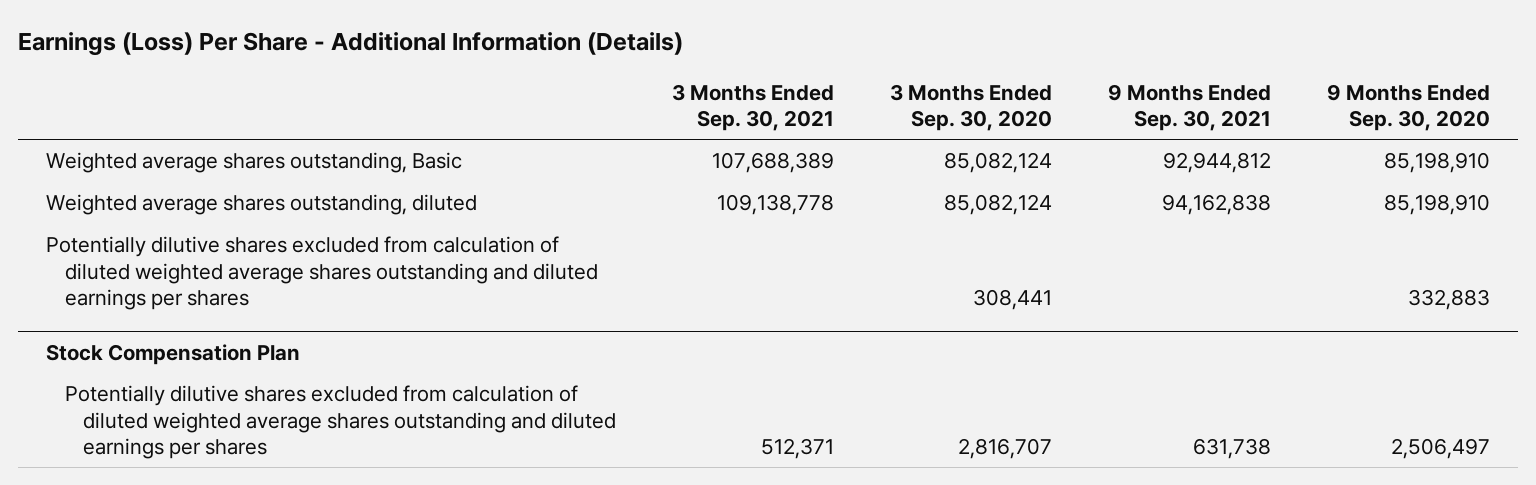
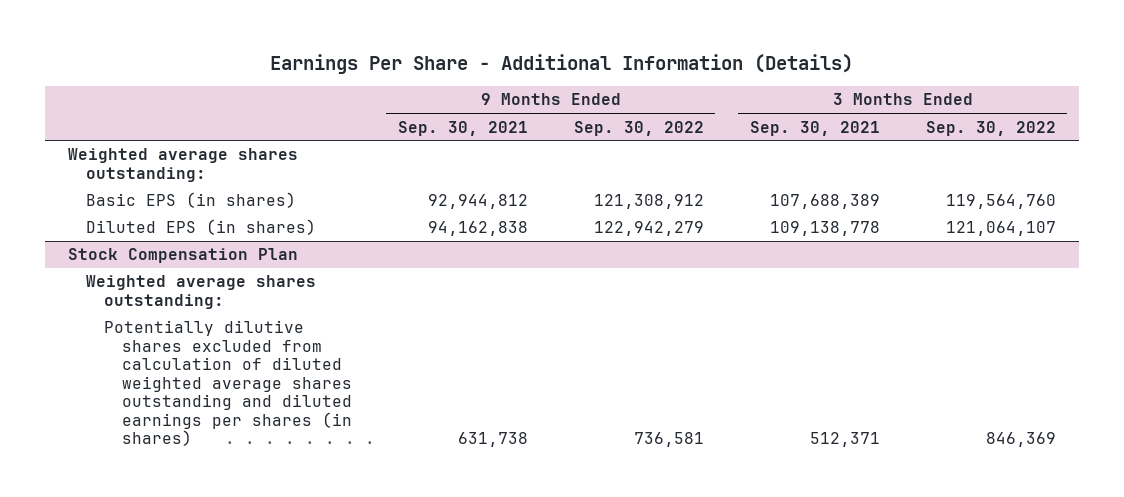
[18,32,684,57] Earnings (Loss) Per Share - Additional Information (Details) -> [270,54,854,75] Earnings Per Share - Additional Information (Details)
[890,83,1053,131] 3 Months Ended Sep. 30, 2020 -> none
[1327,83,1491,131] 9 Months Ended Sep. 30, 2020 -> none
none -> [573,120,704,136] Sep. 30, 2022
none -> [925,120,1056,136] Sep. 30, 2022
[45,236,598,310] Potentially dilutive shares excluded from calculation of diluted weighted average shares outstanding and diluted earnings per shares -> none
none -> [68,148,299,182] Weighted average shares outstanding:
[45,152,462,174] Weighted average shares outstanding, Basic -> [86,192,297,209] Basic EPS (in shares)
[45,194,477,216] Weighted average shares outstanding, diluted -> [86,219,317,236] Diluted EPS (in shares)
none -> [86,275,317,309] Weighted average shares outstanding:
[64,385,617,459] Potentially dilutive shares excluded from calculation of diluted weighted average shares outstanding and diluted earnings per shares -> [104,320,352,447] Potentially dilutive shares excluded from calculation of diluted weighted average shares outstanding and diluted earnings per shares (in shares)

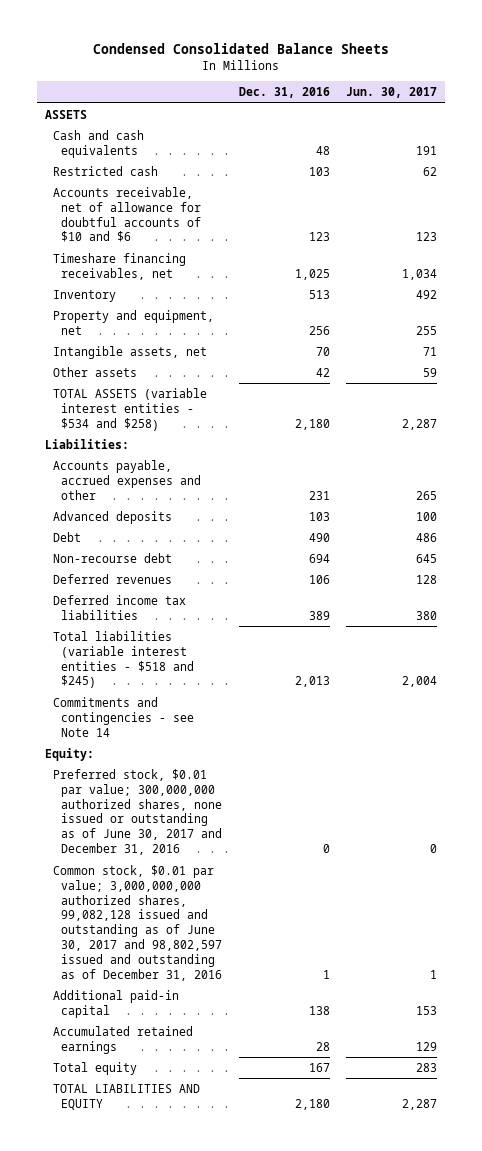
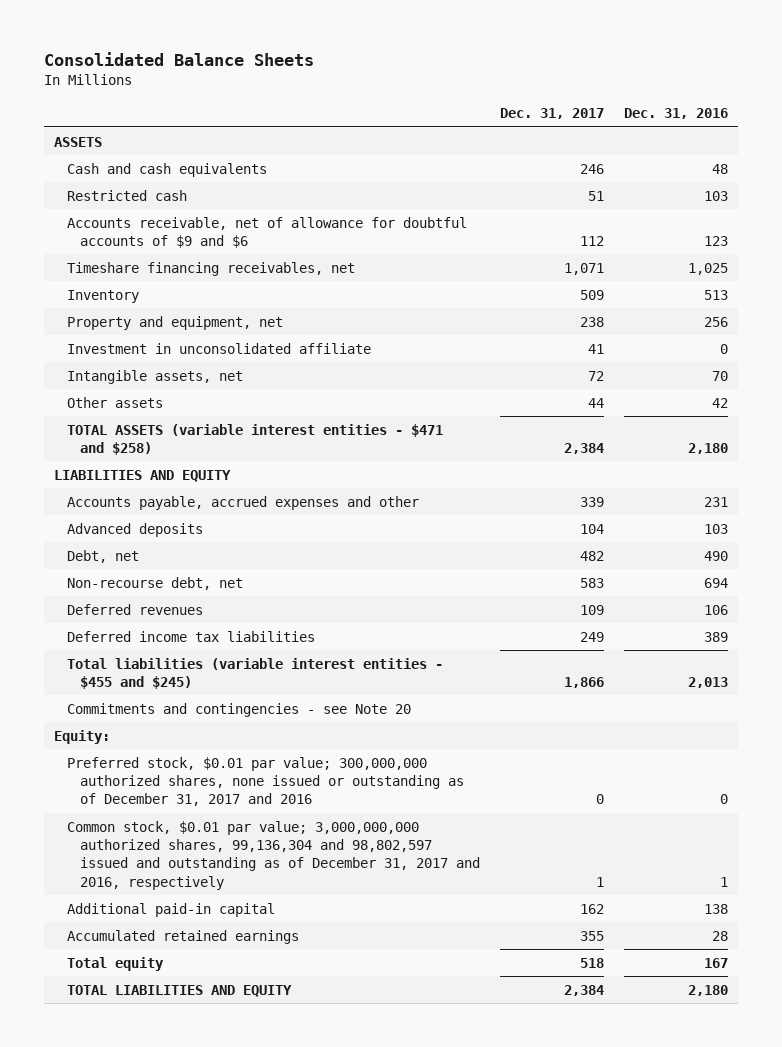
[92,43,389,55] Condensed Consolidated Balance Sheets -> [44,52,315,67] Consolidated Balance Sheets
[346,87,438,99] Jun. 30, 2017 -> none
none -> [500,108,605,120] Dec. 31, 2017
[52,186,202,243] Accounts receivable, net of allowance for doubtful accounts of $10 and $6 -> [67,216,468,249] Accounts receivable, net of allowance for doubtful accounts of $9 and $6
none -> [67,342,372,354] Investment in unconsolidated affiliate
[44,438,129,449] Liabilities: -> none
[52,387,207,431] TOTAL ASSETS (variable interest entities - $534 and $258) -> [67,423,444,456] TOTAL ASSETS (variable interest entities - $471 and $258)
none -> [53,469,231,482] LIABILITIES AND EQUITY
[52,531,81,542] Debt -> [67,549,140,563] Debt, net
[52,552,172,563] Non-recourse debt -> [67,576,244,590] Non-recourse debt, net
[52,630,195,689] Total liabilities (variable interest entities - $518 and $245) -> [67,657,444,690] Total liabilities (variable interest entities - $455 and $245)
[52,696,195,737] Commitments and contingencies - see Note 14 -> [67,702,412,717] Commitments and contingencies - see Note 20
[52,768,223,856] Preferred stock, $0.01 par value; 300,000,000 authorized shares, none issued or outstanding as of June 30, 2017 and December 31, 2016 -> [67,756,465,807] Preferred stock, $0.01 par value; 300,000,000 authorized shares, none issued or outstanding as of December 31, 2017 and 2016
[52,864,223,981] Common stock, $0.01 par value; 3,000,000,000 authorized shares, 99,082,128 issued and outstanding as of June 30, 2017 and 98,802,597 issued and outstanding as of December 31, 2016 -> [67,820,481,890] Common stock, $0.01 par value; 3,000,000,000 authorized shares, 99,136,304 and 98,802,597 issued and outstanding as of December 31, 2017 and 2016, respectively

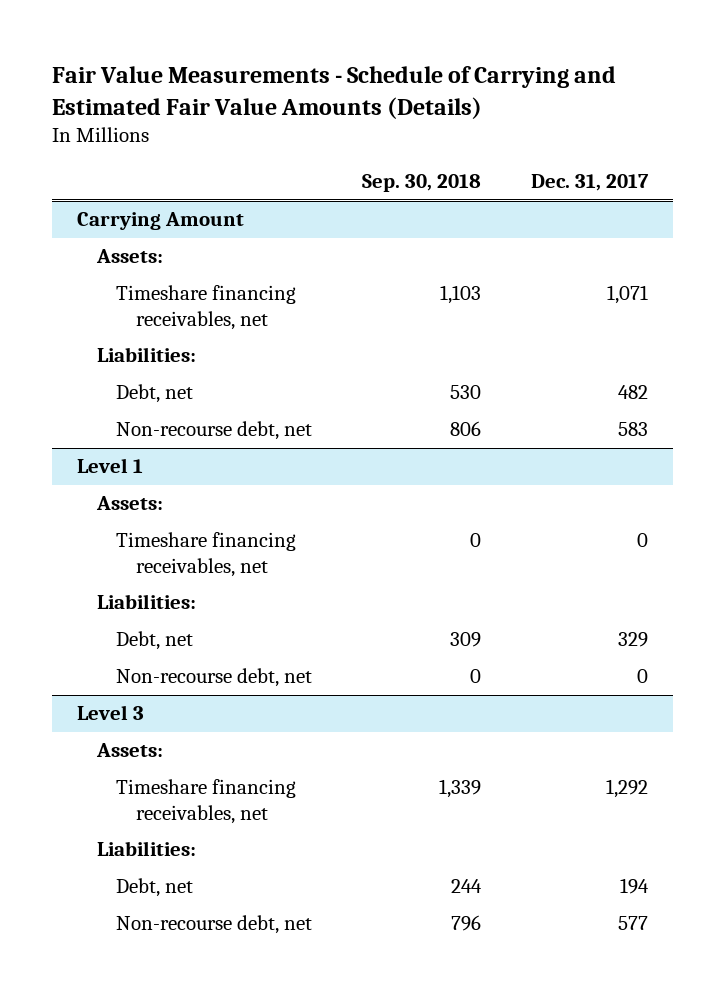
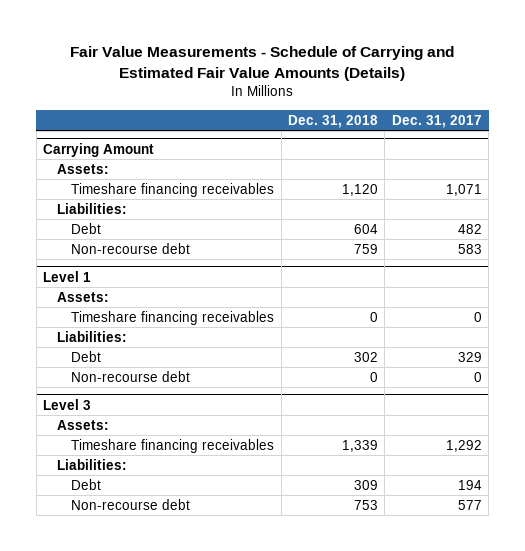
[362,173,482,192] Sep. 30, 2018 -> none
none -> [288,114,379,128] Dec. 31, 2018
[116,285,297,330] Timeshare financing receivables, net -> [71,182,275,197] Timeshare financing receivables
[116,384,194,404] Debt, net -> [71,222,102,234] Debt
[116,421,313,441] Non-recourse debt, net -> [71,242,191,254] Non-recourse debt
[116,532,297,577] Timeshare financing receivables, net -> [71,310,275,325] Timeshare financing receivables
[116,631,194,651] Debt, net -> [71,350,102,362] Debt
[116,668,313,688] Non-recourse debt, net -> [71,370,191,382] Non-recourse debt
[116,779,297,824] Timeshare financing receivables, net -> [71,438,275,453] Timeshare financing receivables
[116,878,194,898] Debt, net -> [71,478,102,490] Debt
[116,915,313,935] Non-recourse debt, net -> [71,498,191,510] Non-recourse debt

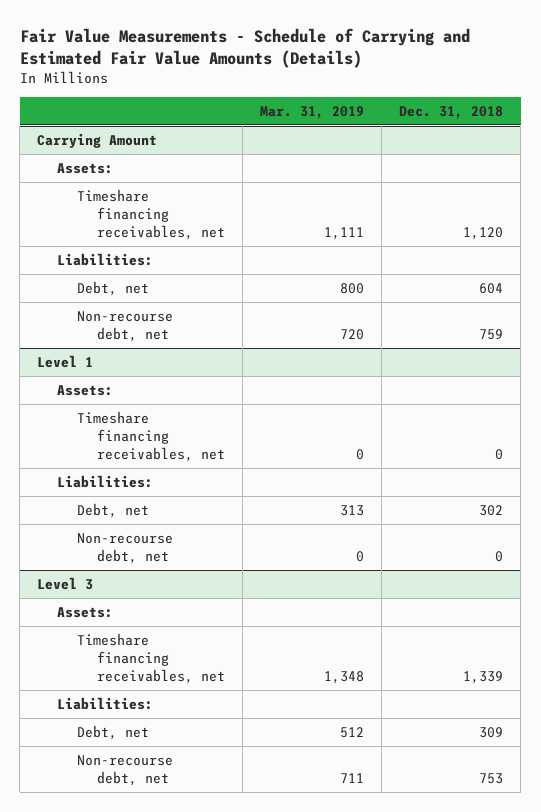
[391,114,482,128] Dec. 31, 2017 -> none
none -> [260,105,365,119] Mar. 31, 2019
[71,182,275,197] Timeshare financing receivables -> [76,188,225,240] Timeshare financing receivables, net
[71,222,102,234] Debt -> [76,280,149,296] Debt, net
[71,242,191,254] Non-recourse debt -> [76,310,173,342] Non-recourse debt, net
[71,310,275,325] Timeshare financing receivables -> [76,410,225,462] Timeshare financing receivables, net
[71,350,102,362] Debt -> [76,502,149,518] Debt, net
[71,370,191,382] Non-recourse debt -> [76,532,173,564] Non-recourse debt, net
[71,438,275,453] Timeshare financing receivables -> [76,632,225,684] Timeshare financing receivables, net
[71,478,102,490] Debt -> [76,724,149,740] Debt, net
[71,498,191,510] Non-recourse debt -> [76,754,173,786] Non-recourse debt, net

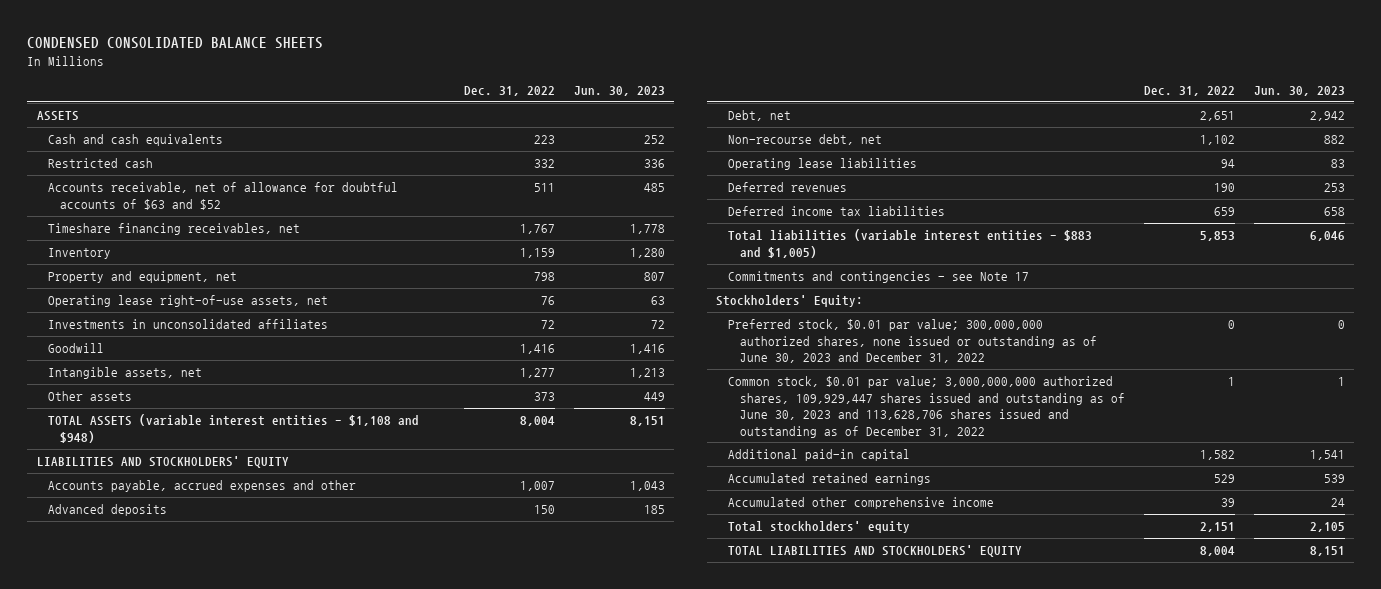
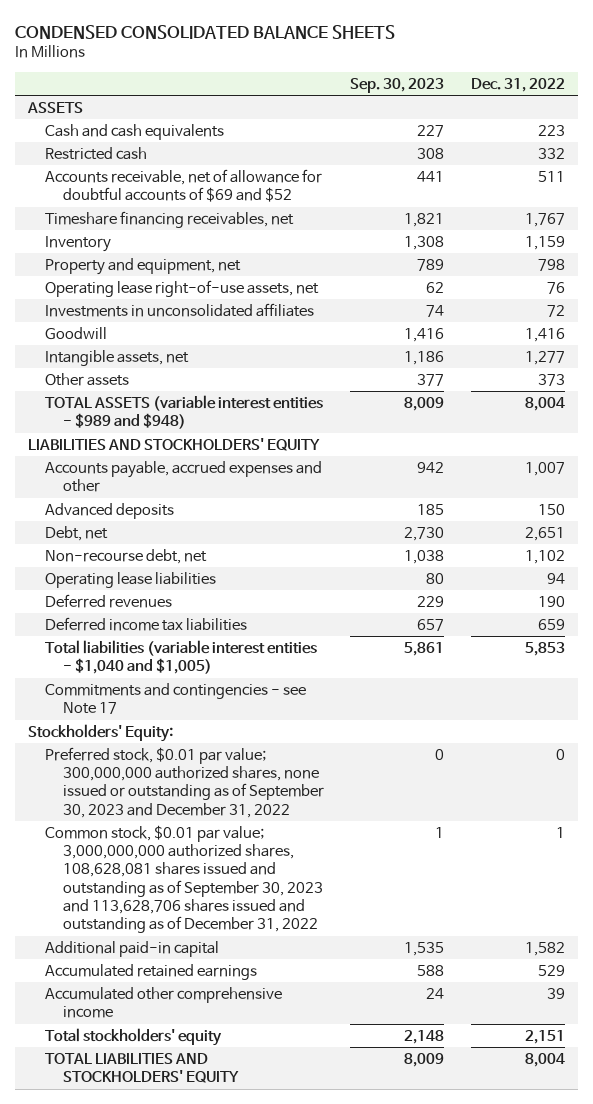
[573,85,665,96] Jun. 30, 2023 -> none
none -> [350,77,445,93] Sep. 30, 2023
[48,182,399,210] Accounts receivable, net of allowance for doubtful accounts of $63 and $52 -> [45,168,323,203] Accounts receivable, net of allowance for doubtful accounts of $69 and $52
[48,414,420,443] TOTAL ASSETS (variable interest entities - $1,108 and $948) -> [45,394,324,430] TOTAL ASSETS (variable interest entities - $989 and $948)
[728,229,1093,258] Total liabilities (variable interest entities - $883 and $1,005) -> [45,639,318,675] Total liabilities (variable interest entities - $1,040 and $1,005)
[728,319,1097,364] Preferred stock, $0.01 par value; 300,000,000 authorized shares, none issued or outstanding as of June 30, 2023 and December 31, 2022 -> [45,746,324,818] Preferred stock, $0.01 par value; 300,000,000 authorized shares, none issued or outstanding as of September 30, 2023 and December 31, 2022
[728,376,1125,438] Common stock, $0.01 par value; 3,000,000,000 authorized shares, 109,929,447 shares issued and outstanding as of June 30, 2023 and 113,628,706 shares issued and outstanding as of December 31, 2022 -> [45,824,323,934] Common stock, $0.01 par value; 3,000,000,000 authorized shares, 108,628,081 shares issued and outstanding as of September 30, 2023 and 113,628,706 shares issued and outstanding as of December 31, 2022

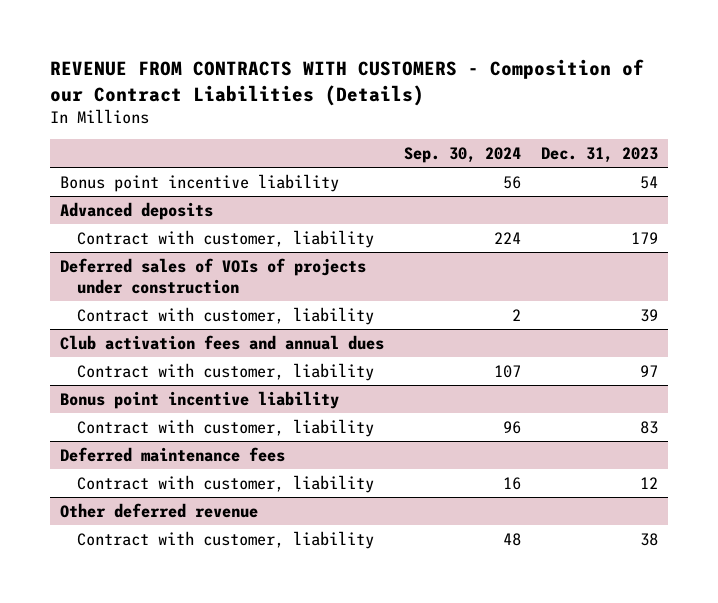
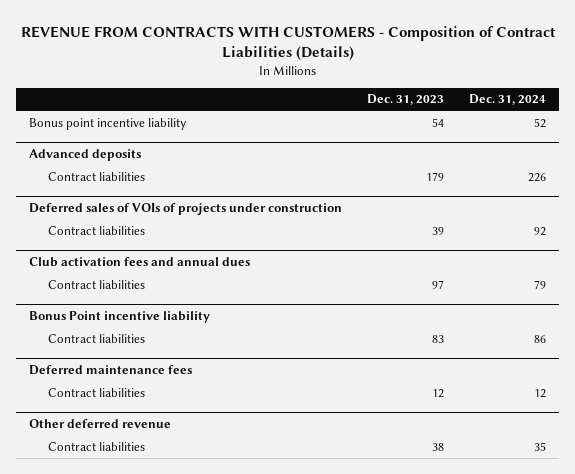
[49,59,644,106] REVENUE FROM CONTRACTS WITH CUSTOMERS - Composition of our Contract Liabilities (Details) -> [20,25,556,61] REVENUE FROM CONTRACTS WITH CUSTOMERS - Composition of Contract Liabilities (Details)
[404,147,522,164] Sep. 30, 2024 -> none
none -> [469,94,547,106] Dec. 31, 2024
[77,229,375,248] Contract with customer, liability -> [47,171,145,181] Contract liabilities
[77,306,375,325] Contract with customer, liability -> [47,225,145,235] Contract liabilities
[77,362,375,381] Contract with customer, liability -> [47,279,145,289] Contract liabilities
[59,390,339,409] Bonus point incentive liability -> [28,311,210,324] Bonus Point incentive liability
[77,418,375,437] Contract with customer, liability -> [47,333,145,343] Contract liabilities
[77,474,375,493] Contract with customer, liability -> [47,387,145,397] Contract liabilities
[77,530,375,549] Contract with customer, liability -> [47,441,145,451] Contract liabilities

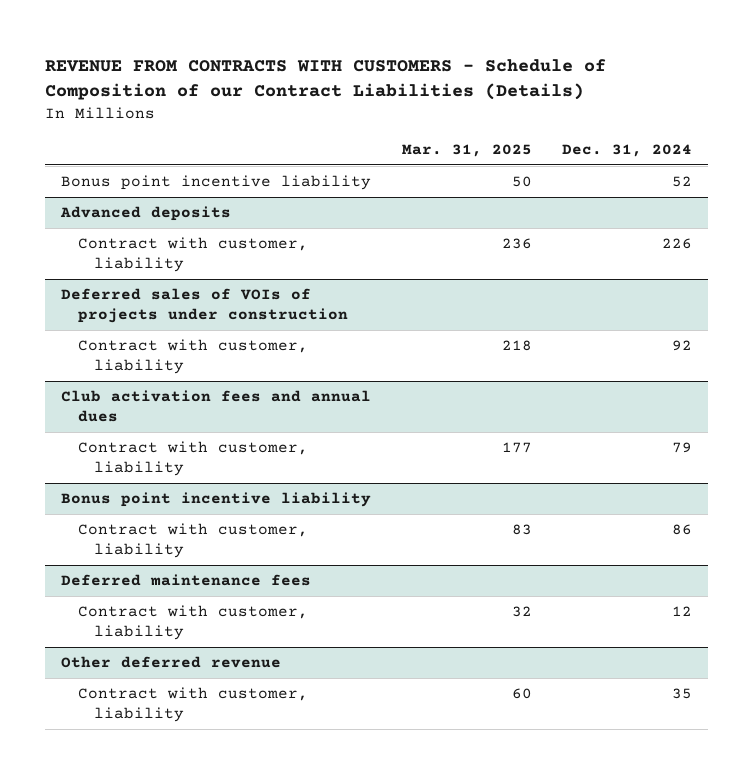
[20,25,556,61] REVENUE FROM CONTRACTS WITH CUSTOMERS - Composition of Contract Liabilities (Details) -> [45,58,607,100] REVENUE FROM CONTRACTS WITH CUSTOMERS - Schedule of Composition of our Contract Liabilities (Details)
[367,94,445,106] Dec. 31, 2023 -> none
none -> [401,144,532,158] Mar. 31, 2025
[47,171,145,181] Contract liabilities -> [77,237,308,273] Contract with customer, liability
[47,225,145,235] Contract liabilities -> [77,339,308,375] Contract with customer, liability
[47,279,145,289] Contract liabilities -> [77,441,308,477] Contract with customer, liability
[28,311,210,324] Bonus Point incentive liability -> [60,492,371,508] Bonus point incentive liability
[47,333,145,343] Contract liabilities -> [77,523,308,559] Contract with customer, liability
[47,387,145,397] Contract liabilities -> [77,605,308,641] Contract with customer, liability
[47,441,145,451] Contract liabilities -> [77,687,308,723] Contract with customer, liability

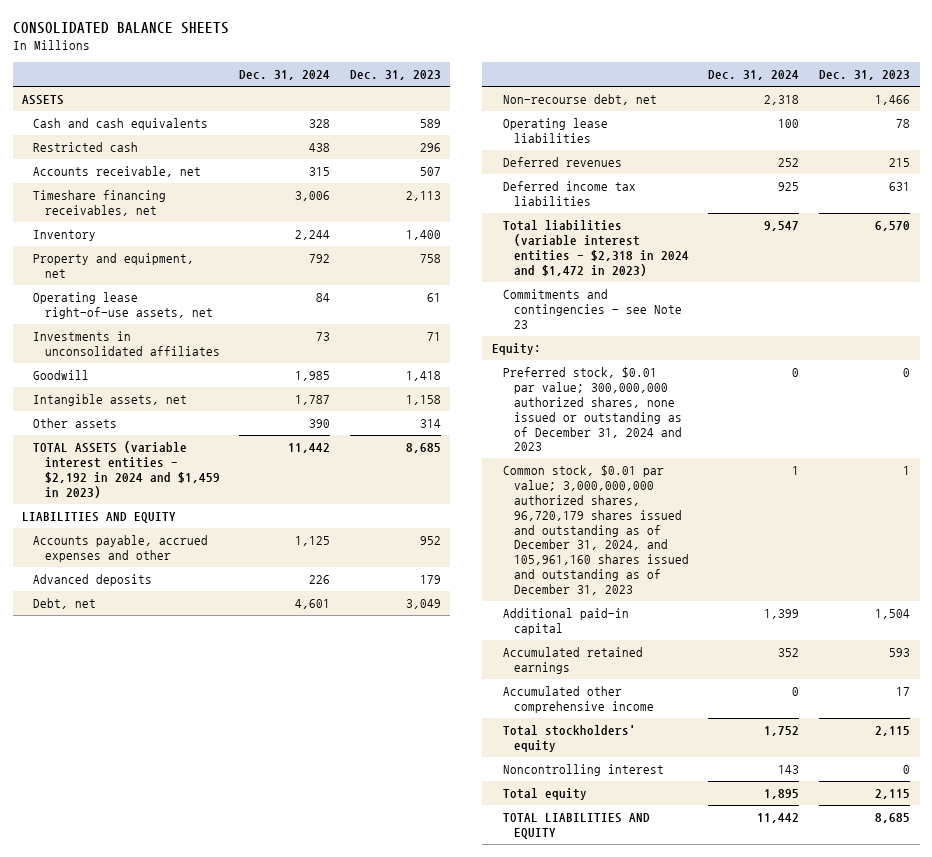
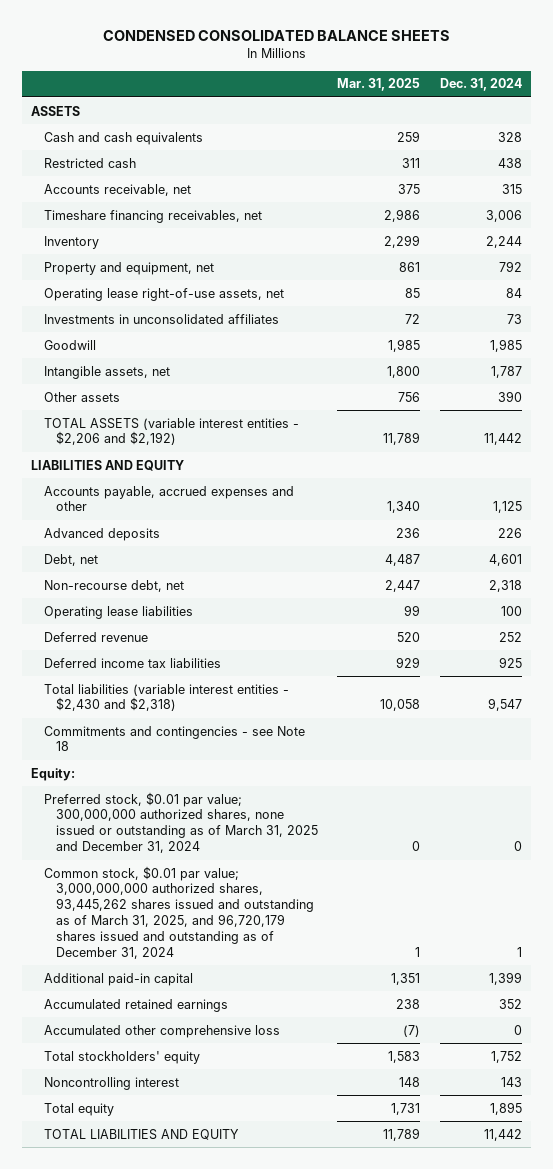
[12,22,229,35] CONSOLIDATED BALANCE SHEETS -> [102,30,450,42] CONDENSED CONSOLIDATED BALANCE SHEETS
[349,70,441,81] Dec. 31, 2023 -> none
none -> [337,78,421,92] Mar. 31, 2025
[33,441,220,498] TOTAL ASSETS (variable interest entities - $2,192 in 2024 and $1,459 in 2023) -> [43,417,299,446] TOTAL ASSETS (variable interest entities - $2,206 and $2,192)
[502,157,622,168] Deferred revenues -> [43,631,148,642] Deferred revenue
[502,220,690,276] Total liabilities (variable interest entities - $2,318 in 2024 and $1,472 in 2023) -> [43,683,289,712] Total liabilities (variable interest entities - $2,430 and $2,318)
[502,289,683,329] Commitments and contingencies - see Note 23 -> [43,725,305,752] Commitments and contingencies - see Note 18
[502,367,683,452] Preferred stock, $0.01 par value; 300,000,000 authorized shares, none issued or outstanding as of December 31, 2024 and 2023 -> [43,791,319,854] Preferred stock, $0.01 par value; 300,000,000 authorized shares, none issued or outstanding as of March 31, 2025 and December 31, 2024
[502,465,690,596] Common stock, $0.01 par value; 3,000,000,000 authorized shares, 96,720,179 shares issued and outstanding as of December 31, 2024, and 105,961,160 shares issued and outstanding as of December 31, 2023 -> [43,865,315,960] Common stock, $0.01 par value; 3,000,000,000 authorized shares, 93,445,262 shares issued and outstanding as of March 31, 2025, and 96,720,179 shares issued and outstanding as of December 31, 2024
[502,686,655,713] Accumulated other comprehensive income -> [43,1024,280,1038] Accumulated other comprehensive loss

